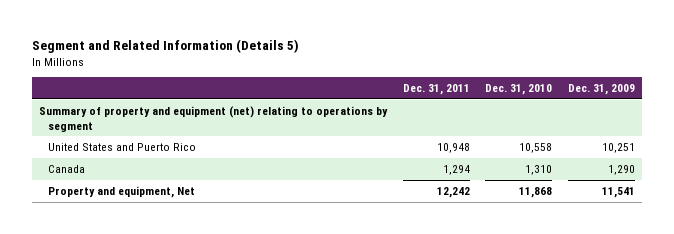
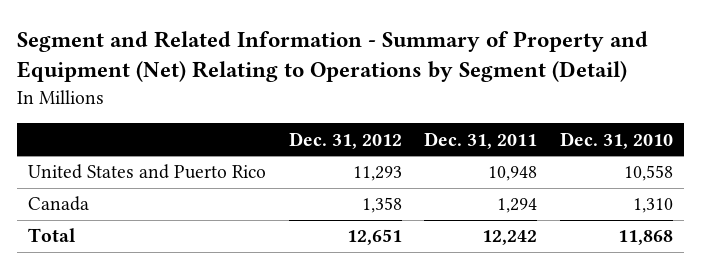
[31,38,299,53] Segment and Related Information (Details 5) -> [16,31,648,83] Segment and Related Information - Summary of Property and Equipment (Net) Relating to Operations by Segment (Detail)
[567,84,635,96] Dec. 31, 2009 -> none
none -> [288,131,402,149] Dec. 31, 2012
[39,106,389,132] Summary of property and equipment (net) relating to operations by segment -> none
[48,186,196,199] Property and equipment, Net -> [28,228,77,243] Total

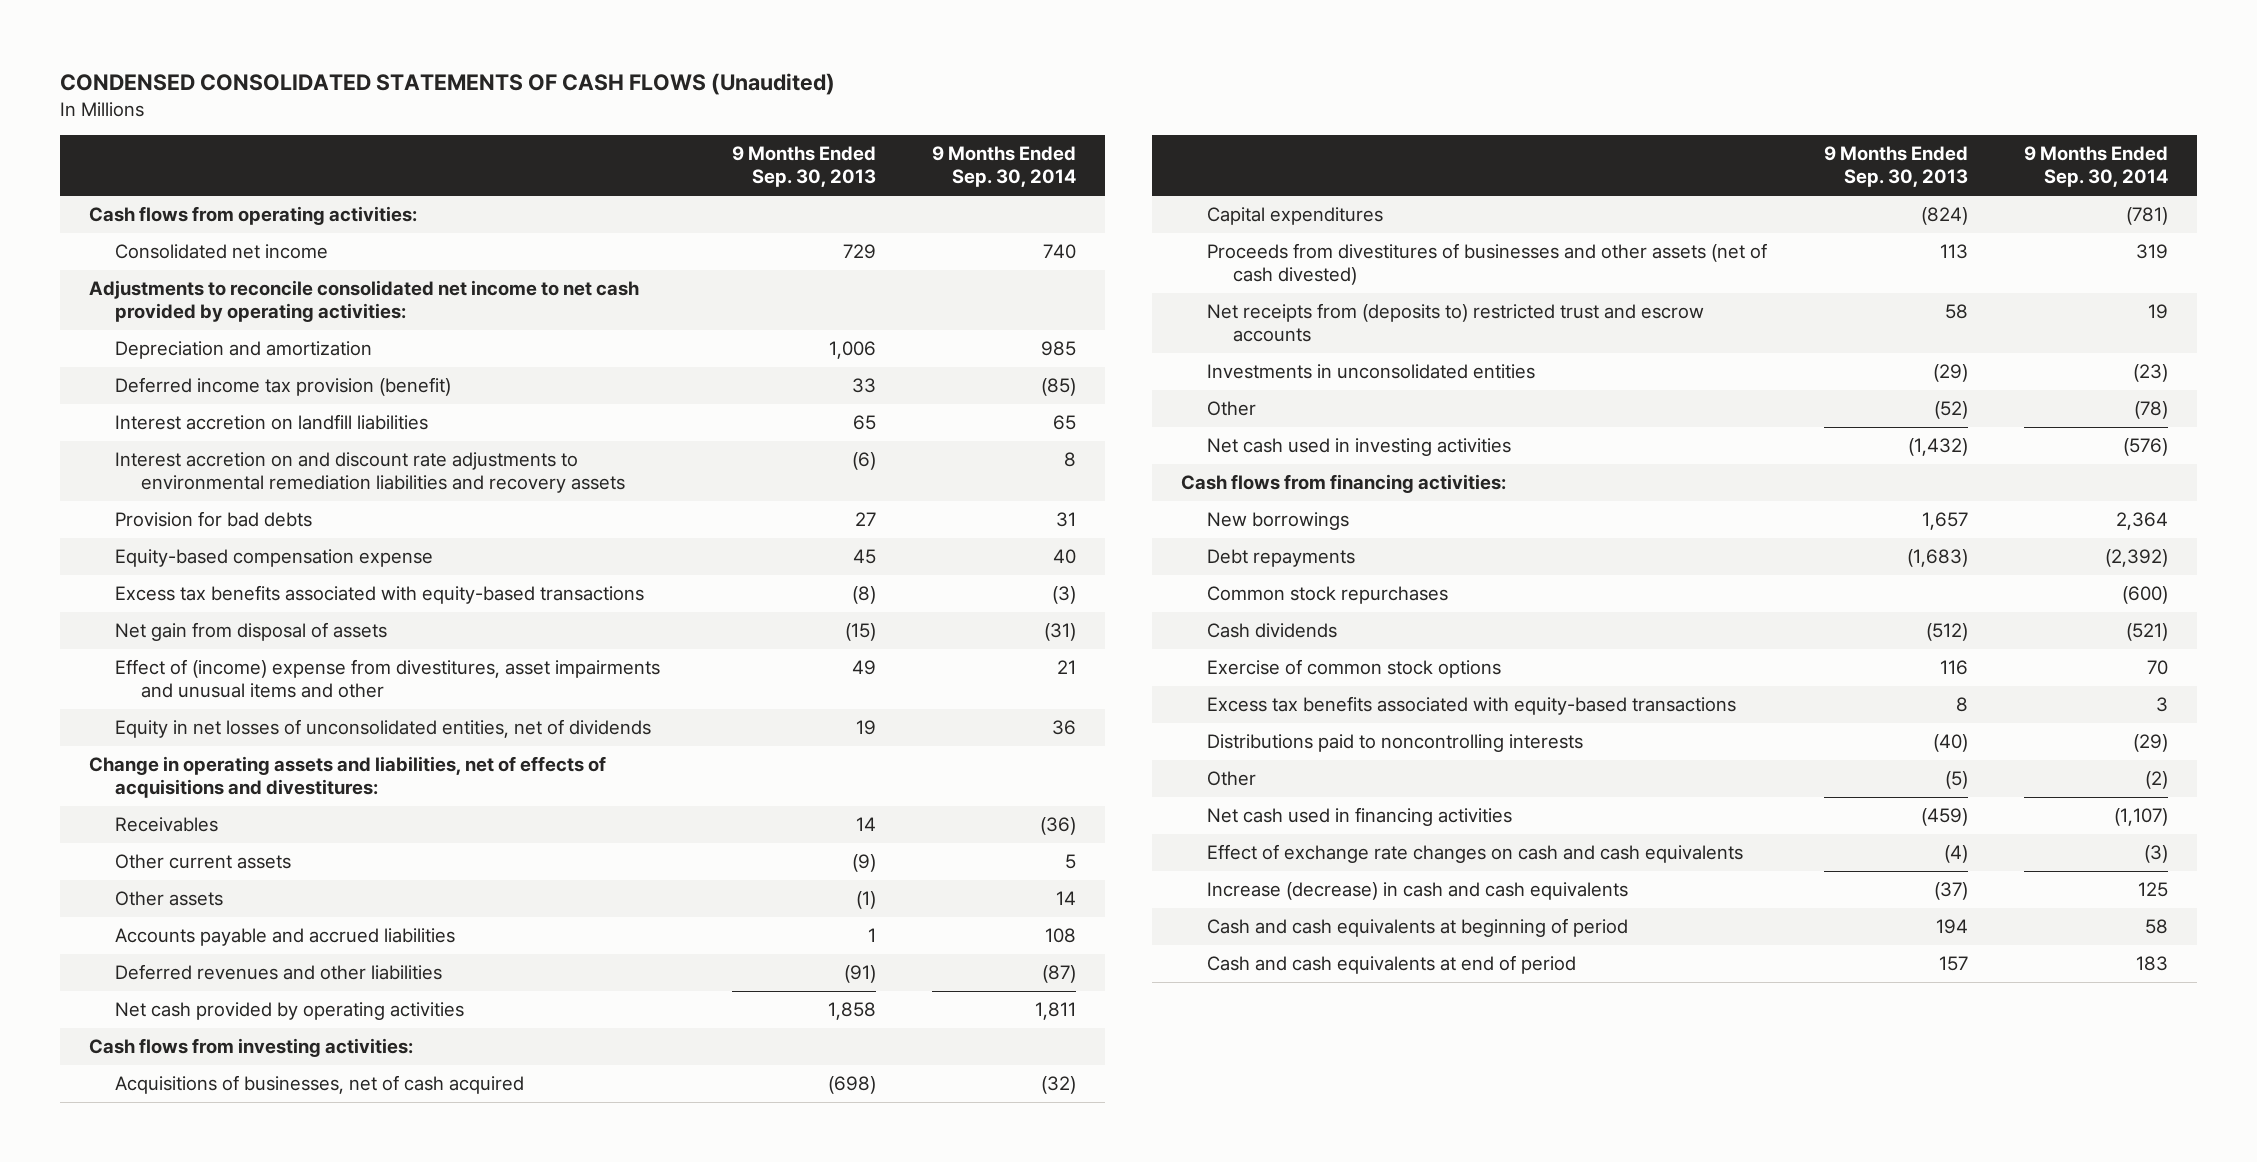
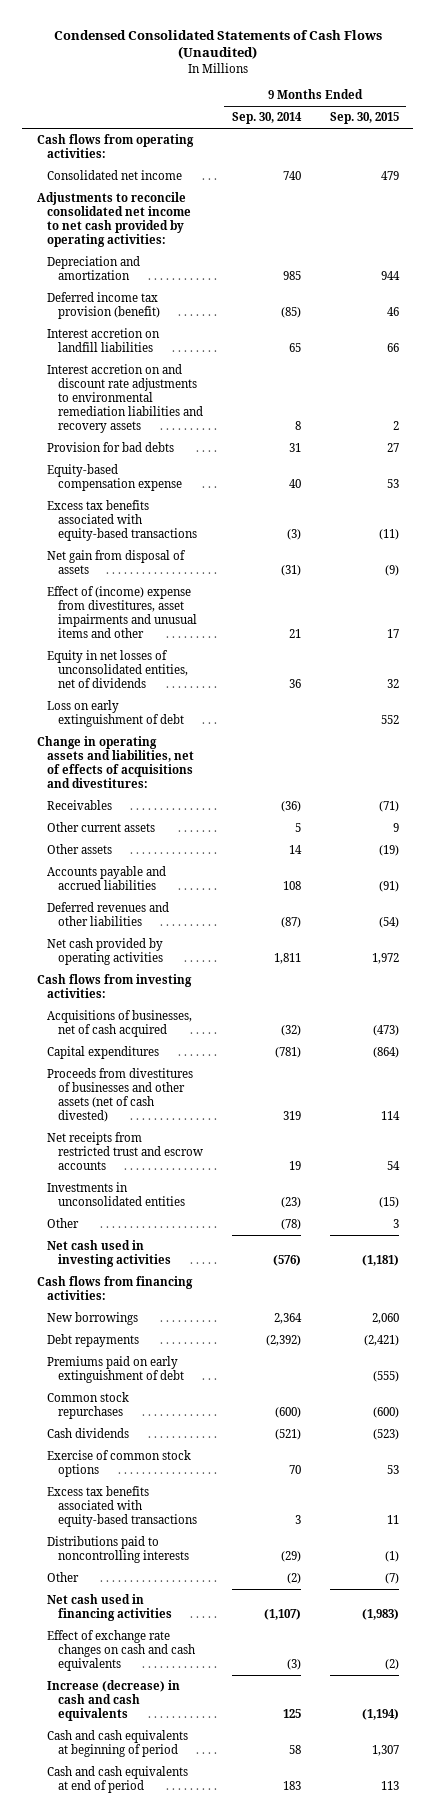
[60,72,836,95] CONDENSED CONSOLIDATED STATEMENTS OF CASH FLOWS (Unaudited) -> [53,29,382,60] Condensed Consolidated Statements of Cash Flows (Unaudited)
[731,146,876,188] 9 Months Ended Sep. 30, 2013 -> none
none -> [329,112,399,125] Sep. 30, 2015
none -> [47,700,184,727] Loss on early extinguishment of debt
[1206,303,1704,343] Net receipts from (deposits to) restricted trust and escrow accounts -> [47,1132,203,1170] Net receipts from restricted trust and escrow accounts
none -> [47,1356,184,1383] Premiums paid on early extinguishment of debt

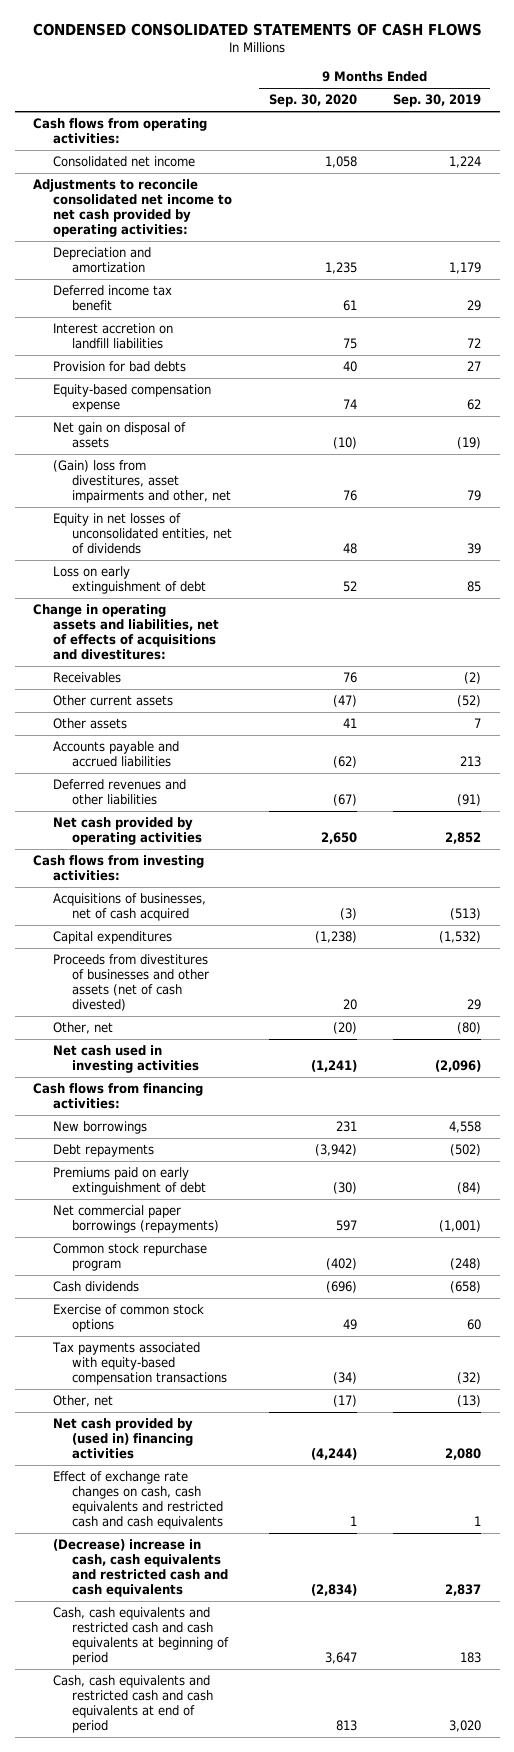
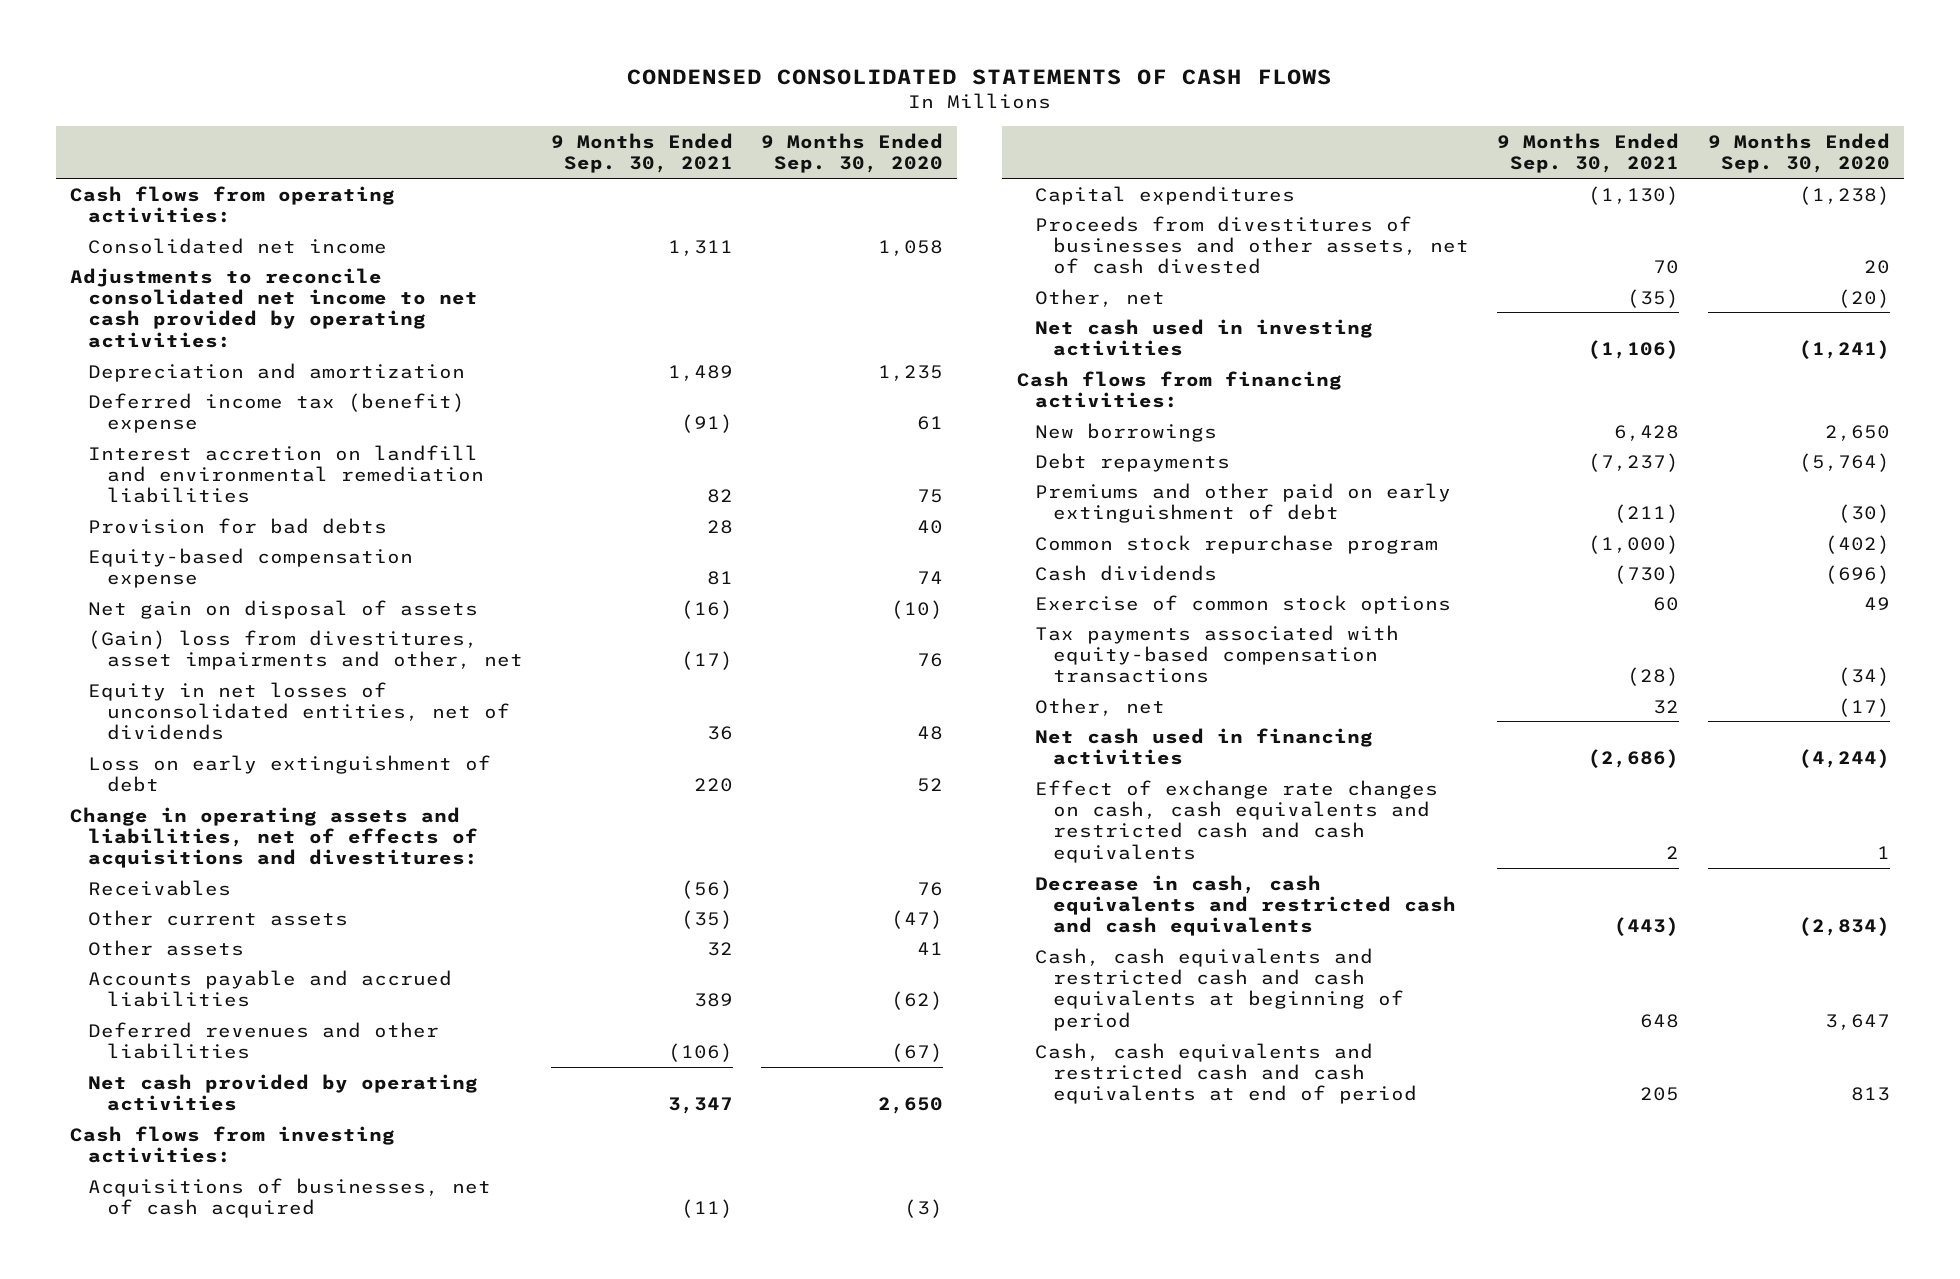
[393,94,482,108] Sep. 30, 2019 -> none
none -> [550,132,733,174] 9 Months Ended Sep. 30, 2021
[52,285,172,312] Deferred income tax benefit -> [88,392,466,433] Deferred income tax (benefit) expense
[52,323,173,350] Interest accretion on landfill liabilities -> [88,444,484,504] Interest accretion on landfill and environmental remediation liabilities
[52,954,209,1012] Proceeds from divestitures of businesses and other assets (net of cash divested) -> [1034,215,1470,275] Proceeds from divestitures of businesses and other assets, net of cash divested
[52,1205,219,1234] Net commercial paper borrowings (repayments) -> none
[335,1121,357,1133] 231 -> [1824,424,1890,441] 2,650
[314,1144,357,1157] (3,942) -> [1798,452,1890,472] (5,764)
[52,1167,206,1196] Premiums paid on early extinguishment of debt -> [1034,482,1451,523] Premiums and other paid on early extinguishment of debt
[52,1418,193,1460] Net cash provided by (used in) financing activities -> [1034,727,1373,765] Net cash used in financing activities
[52,1539,228,1598] (Decrease) increase in cash, cash equivalents and restricted cash and cash equivalents -> [1034,874,1457,937] Decrease in cash, cash equivalents and restricted cash and cash equivalents

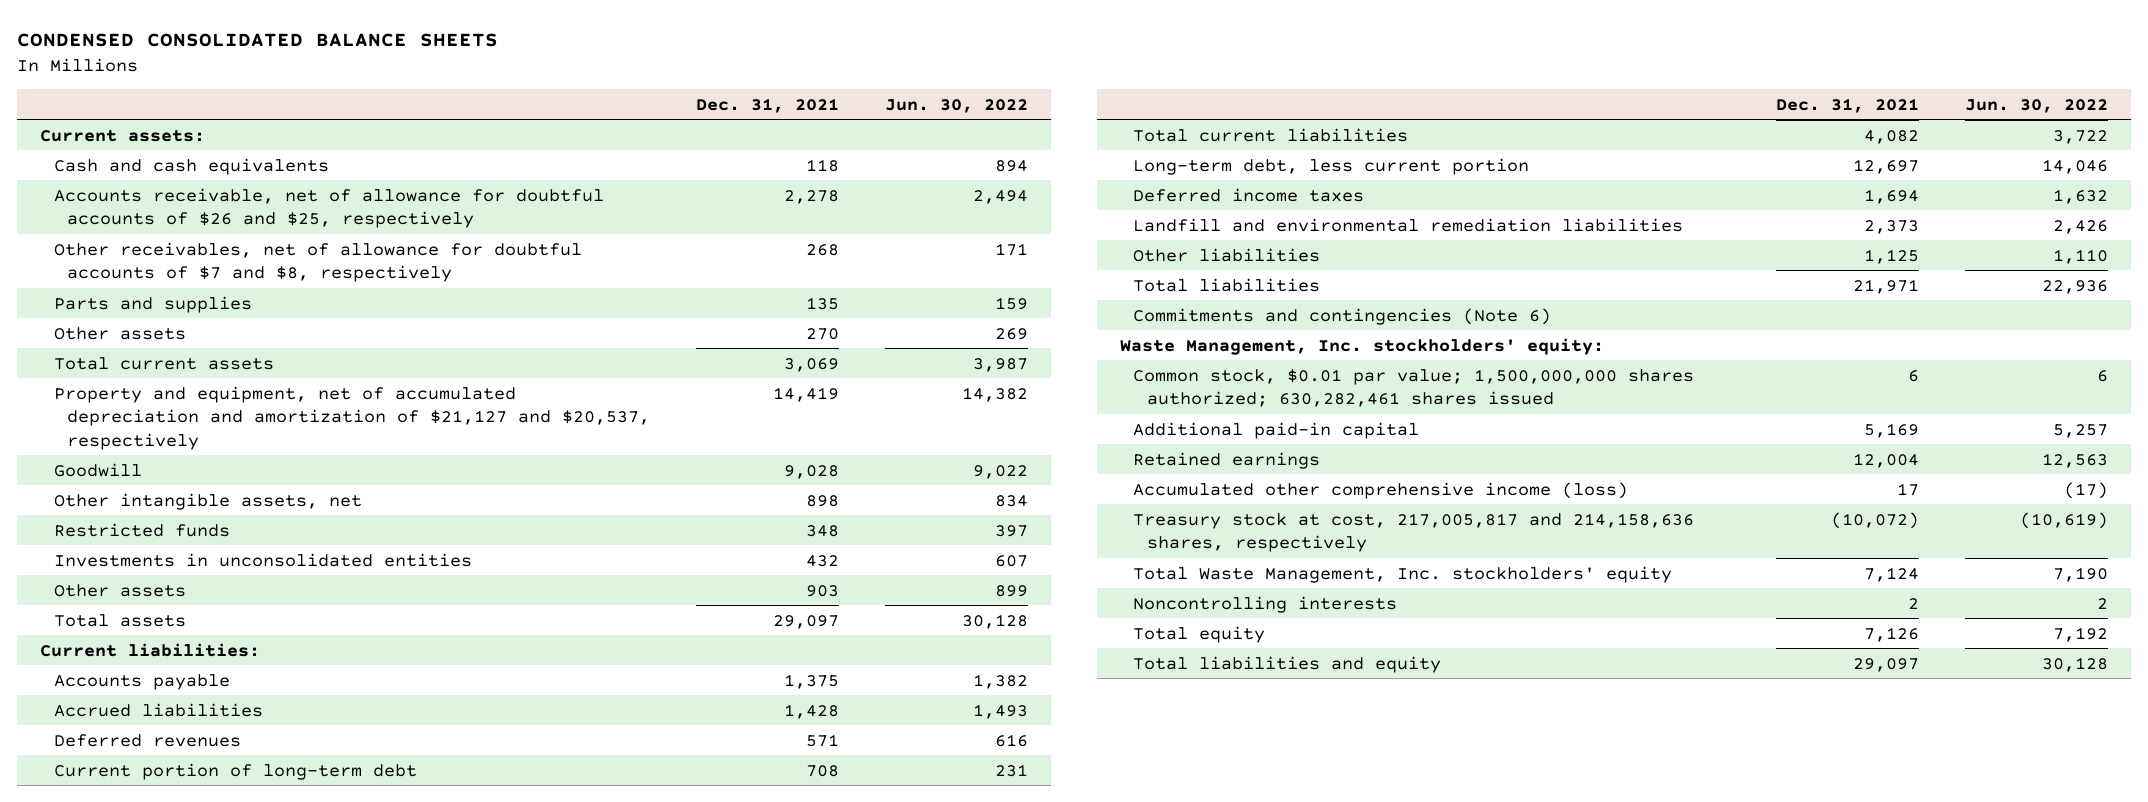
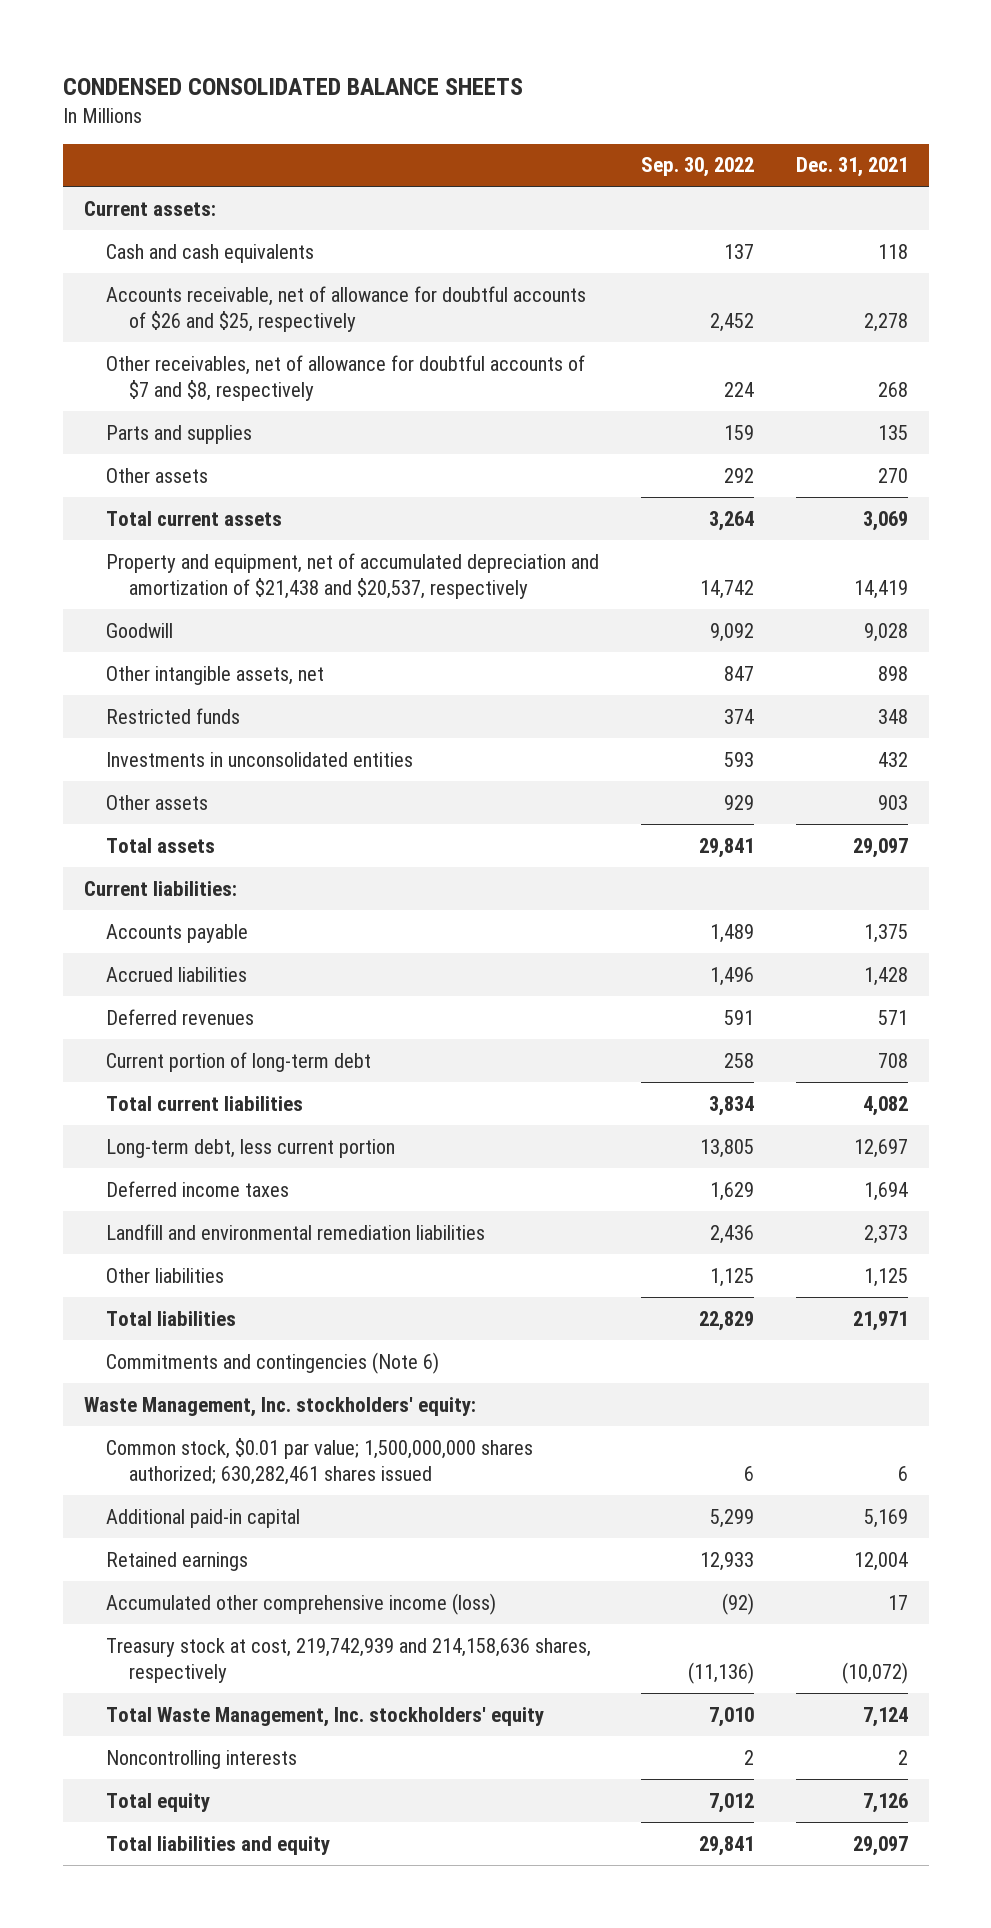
[884,98,1028,113] Jun. 30, 2022 -> none
none -> [641,157,755,178] Sep. 30, 2022
[53,385,650,450] Property and equipment, net of accumulated depreciation and amortization of $21,127 and $20,537, respectively -> [106,552,600,600] Property and equipment, net of accumulated depreciation and amortization of $21,438 and $20,537, respectively
[1133,512,1695,553] Treasury stock at cost, 217,005,817 and 214,158,636 shares, respectively -> [106,1637,592,1684] Treasury stock at cost, 219,742,939 and 214,158,636 shares, respectively

